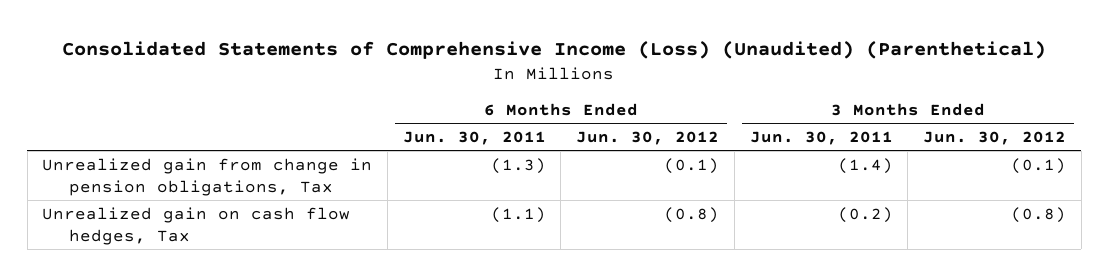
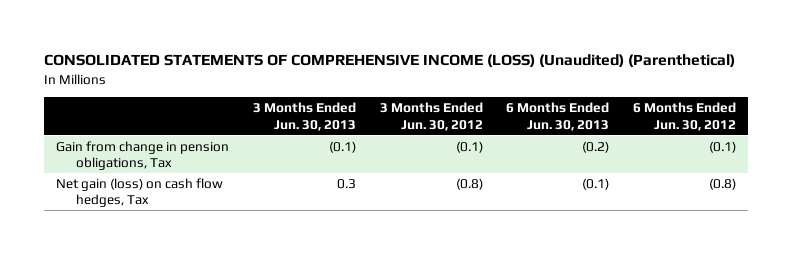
[62,40,1047,59] Consolidated Statements of Comprehensive Income (Loss) (Unaudited) (Parenthetical) -> [44,54,736,68] CONSOLIDATED STATEMENTS OF COMPREHENSIVE INCOME (LOSS) (Unaudited) (Parenthetical)
[402,130,546,145] Jun. 30, 2011 -> none
[749,130,893,145] Jun. 30, 2011 -> none
none -> [252,102,356,131] 3 Months Ended Jun. 30, 2013
none -> [506,102,610,131] 6 Months Ended Jun. 30, 2013
[42,157,373,196] Unrealized gain from change in pension obligations, Tax -> [55,140,229,171] Gain from change in pension obligations, Tax
[42,206,351,245] Unrealized gain on cash flow hedges, Tax -> [55,177,223,208] Net gain (loss) on cash flow hedges, Tax

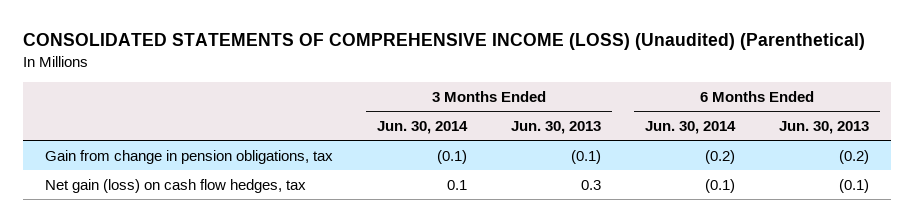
[379,102,483,131] 3 Months Ended Jun. 30, 2012 -> none
[633,102,737,131] 6 Months Ended Jun. 30, 2012 -> none
none -> [376,121,468,135] Jun. 30, 2014
none -> [645,121,737,135] Jun. 30, 2014
[55,140,229,171] Gain from change in pension obligations, Tax -> [44,149,333,164] Gain from change in pension obligations, tax
[55,177,223,208] Net gain (loss) on cash flow hedges, Tax -> [44,178,306,193] Net gain (loss) on cash flow hedges, tax

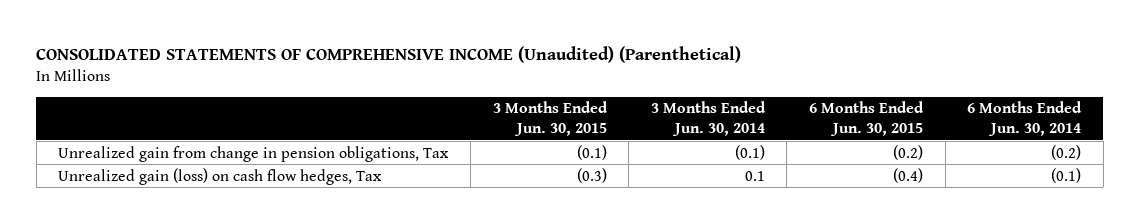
[22,33,865,51] CONSOLIDATED STATEMENTS OF COMPREHENSIVE INCOME (LOSS) (Unaudited) (Parenthetical) -> [36,46,742,64] CONSOLIDATED STATEMENTS OF COMPREHENSIVE INCOME (Unaudited) (Parenthetical)
[511,121,602,135] Jun. 30, 2013 -> none
[779,121,870,135] Jun. 30, 2013 -> none
none -> [492,101,608,137] 3 Months Ended Jun. 30, 2015
none -> [808,101,924,137] 6 Months Ended Jun. 30, 2015
[44,149,333,164] Gain from change in pension obligations, tax -> [58,145,450,162] Unrealized gain from change in pension obligations, Tax
[44,178,306,193] Net gain (loss) on cash flow hedges, tax -> [58,167,383,185] Unrealized gain (loss) on cash flow hedges, Tax

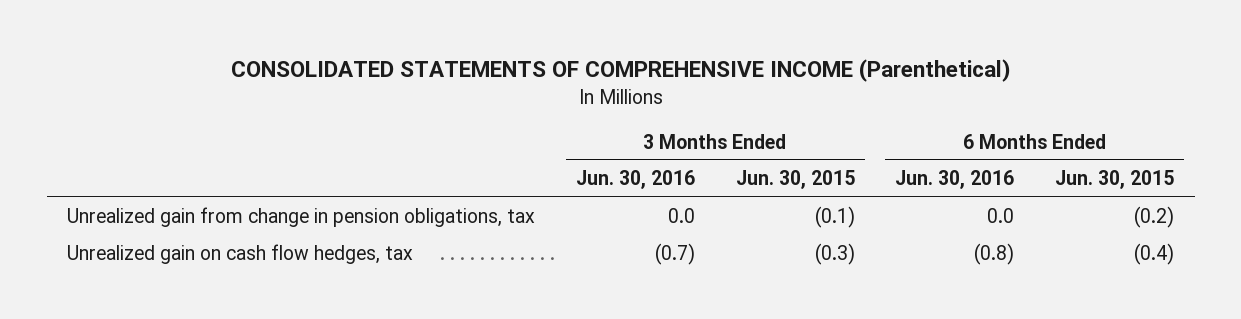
[36,46,742,64] CONSOLIDATED STATEMENTS OF COMPREHENSIVE INCOME (Unaudited) (Parenthetical) -> [230,59,1011,83] CONSOLIDATED STATEMENTS OF COMPREHENSIVE INCOME (Parenthetical)
[650,101,766,137] 3 Months Ended Jun. 30, 2014 -> none
[967,101,1083,137] 6 Months Ended Jun. 30, 2014 -> none
none -> [575,170,695,190] Jun. 30, 2016
none -> [895,170,1015,190] Jun. 30, 2016
[58,145,450,162] Unrealized gain from change in pension obligations, Tax -> [66,207,535,228] Unrealized gain from change in pension obligations, tax
[58,167,383,185] Unrealized gain (loss) on cash flow hedges, Tax -> [66,244,413,265] Unrealized gain on cash flow hedges, tax

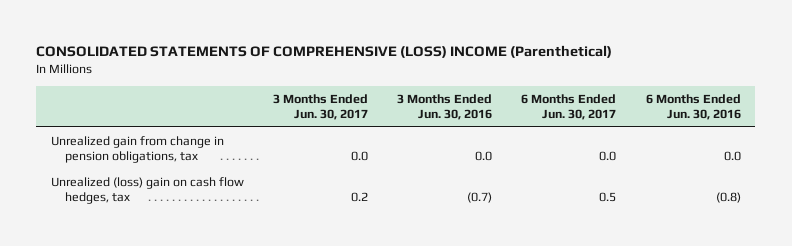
[230,59,1011,83] CONSOLIDATED STATEMENTS OF COMPREHENSIVE INCOME (Parenthetical) -> [36,45,613,59] CONSOLIDATED STATEMENTS OF COMPREHENSIVE (LOSS) INCOME (Parenthetical)
[735,170,855,190] Jun. 30, 2015 -> none
[1055,170,1175,190] Jun. 30, 2015 -> none
none -> [273,93,369,121] 3 Months Ended Jun. 30, 2017
none -> [521,93,617,121] 6 Months Ended Jun. 30, 2017
[66,244,413,265] Unrealized gain on cash flow hedges, tax -> [50,176,244,205] Unrealized (loss) gain on cash flow hedges, tax

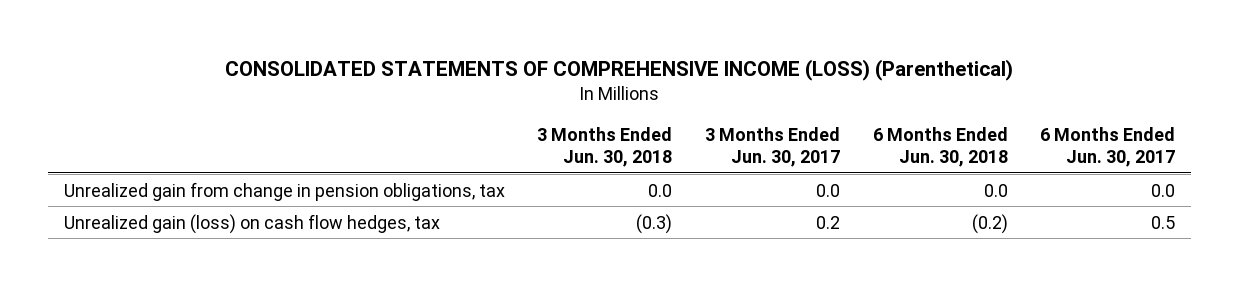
[36,45,613,59] CONSOLIDATED STATEMENTS OF COMPREHENSIVE (LOSS) INCOME (Parenthetical) -> [225,58,1014,81] CONSOLIDATED STATEMENTS OF COMPREHENSIVE INCOME (LOSS) (Parenthetical)
[397,93,493,121] 3 Months Ended Jun. 30, 2016 -> none
[645,93,741,121] 6 Months Ended Jun. 30, 2016 -> none
none -> [537,126,673,167] 3 Months Ended Jun. 30, 2018
none -> [872,126,1008,167] 6 Months Ended Jun. 30, 2018
[50,176,244,205] Unrealized (loss) gain on cash flow hedges, tax -> [63,213,440,234] Unrealized gain (loss) on cash flow hedges, tax

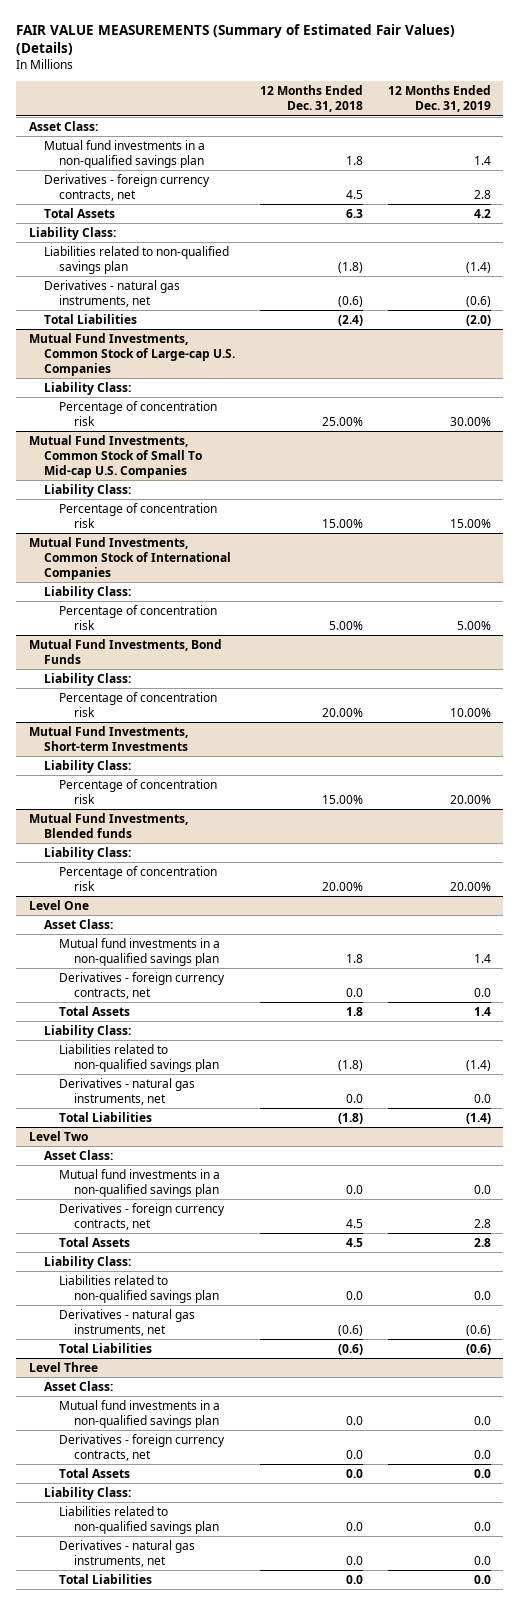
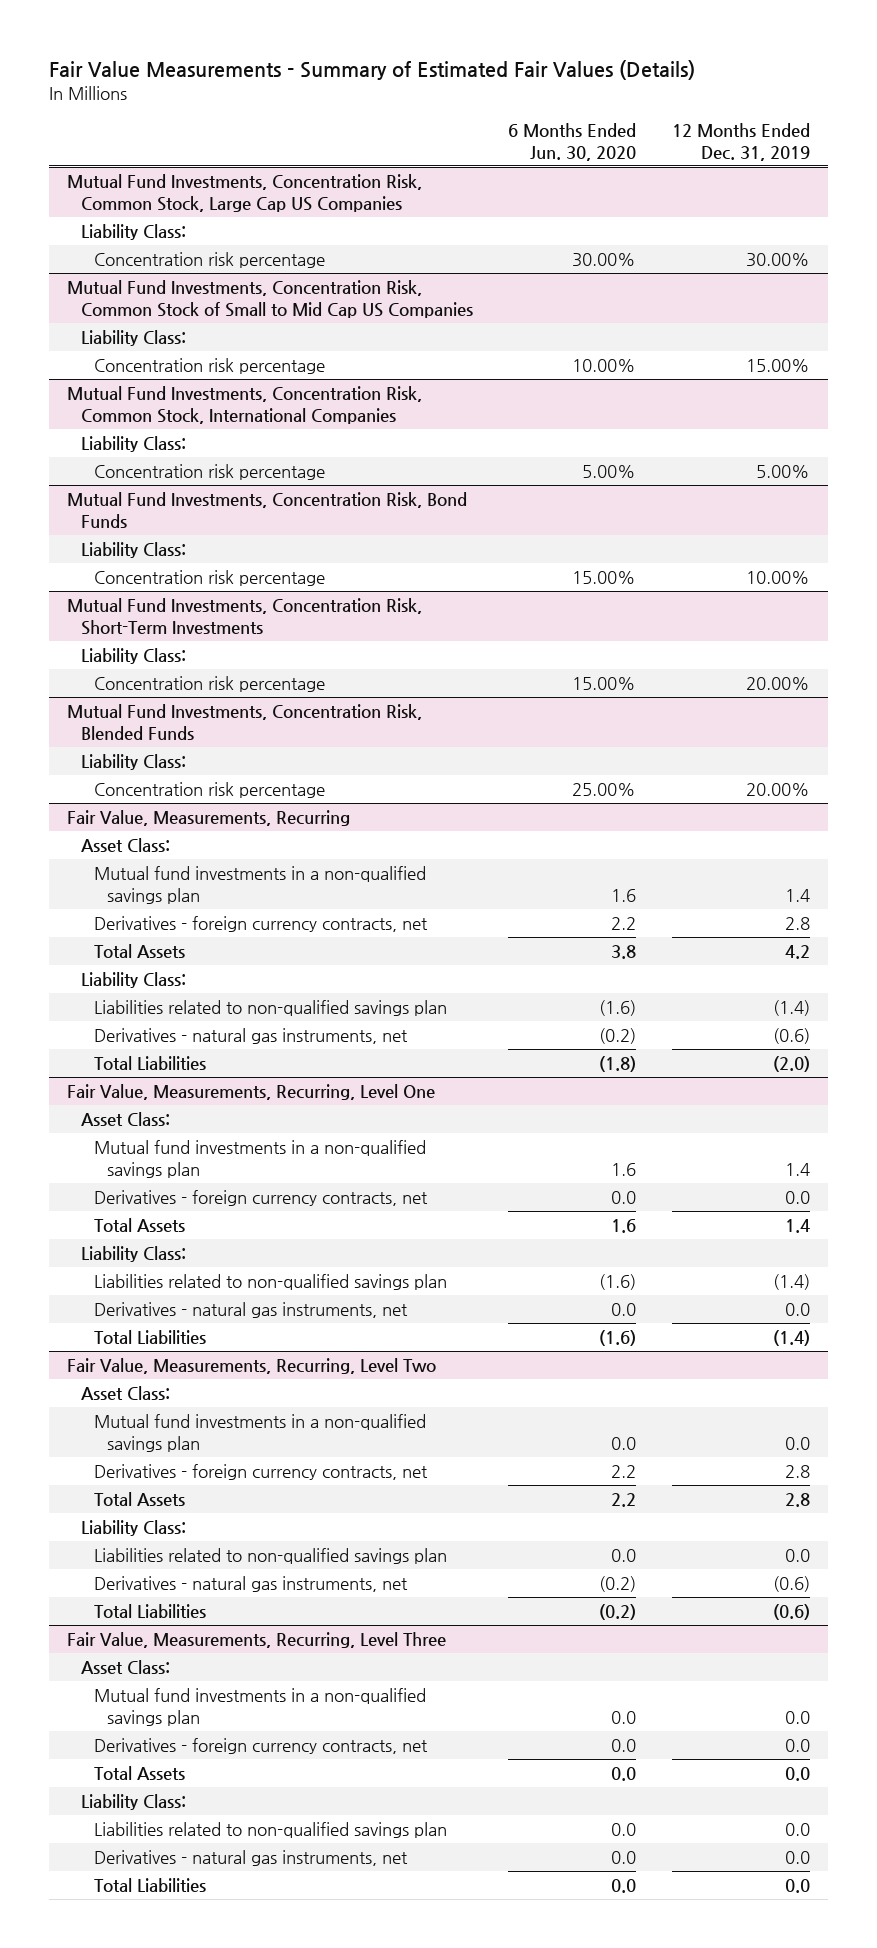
[16,23,456,56] FAIR VALUE MEASUREMENTS (Summary of Estimated Fair Values) (Details) -> [49,59,696,80] Fair Value Measurements - Summary of Estimated Fair Values (Details)
[259,85,363,113] 12 Months Ended Dec. 31, 2018 -> none
none -> [508,122,637,161] 6 Months Ended Jun. 30, 2020
none -> [67,173,423,212] Mutual Fund Investments, Concentration Risk, Common Stock, Large Cap US Companies
none -> [80,223,186,240] Liability Class:
none -> [93,251,325,268] Concentration risk percentage
none -> [67,279,473,318] Mutual Fund Investments, Concentration Risk, Common Stock of Small to Mid Cap US Companies
none -> [80,329,186,346] Liability Class:
none -> [93,357,325,374] Concentration risk percentage
none -> [67,385,423,424] Mutual Fund Investments, Concentration Risk, Common Stock, International Companies
none -> [80,435,186,452] Liability Class:
none -> [93,463,325,480] Concentration risk percentage
none -> [67,491,468,528] Mutual Fund Investments, Concentration Risk, Bond Funds
none -> [80,541,186,558] Liability Class:
none -> [93,569,325,586] Concentration risk percentage
none -> [67,597,423,635] Mutual Fund Investments, Concentration Risk, Short-Term Investments
none -> [80,647,186,664] Liability Class:
none -> [93,675,325,692] Concentration risk percentage
none -> [67,703,423,740] Mutual Fund Investments, Concentration Risk, Blended Funds
none -> [80,753,186,770] Liability Class:
none -> [93,781,325,798] Concentration risk percentage
none -> [67,809,351,826] Fair Value, Measurements, Recurring
[28,332,235,376] Mutual Fund Investments, Common Stock of Large-cap U.S. Companies -> none
[43,381,131,395] Liability Class: -> none
[59,400,218,426] Percentage of concentration risk -> none
[28,434,202,478] Mutual Fund Investments, Common Stock of Small To Mid-cap U.S. Companies -> none
[43,483,131,497] Liability Class: -> none
[59,502,218,528] Percentage of concentration risk -> none
[28,536,231,580] Mutual Fund Investments, Common Stock of International Companies -> none
[43,585,131,599] Liability Class: -> none
[59,604,218,630] Percentage of concentration risk -> none
[28,638,222,664] Mutual Fund Investments, Bond Funds -> none
[43,672,131,686] Liability Class: -> none
[59,691,218,717] Percentage of concentration risk -> none
[28,725,188,751] Mutual Fund Investments, Short-term Investments -> none
[43,759,131,773] Liability Class: -> none
[59,778,218,804] Percentage of concentration risk -> none
[28,812,188,838] Mutual Fund Investments, Blended funds -> none
[43,846,131,860] Liability Class: -> none
[59,865,218,891] Percentage of concentration risk -> none
[28,899,89,910] Level One -> none
none -> [67,1083,436,1100] Fair Value, Measurements, Recurring, Level One
[28,1130,88,1141] Level Two -> none
none -> [67,1357,437,1374] Fair Value, Measurements, Recurring, Level Two
[28,1361,98,1372] Level Three -> none
none -> [67,1631,447,1648] Fair Value, Measurements, Recurring, Level Three

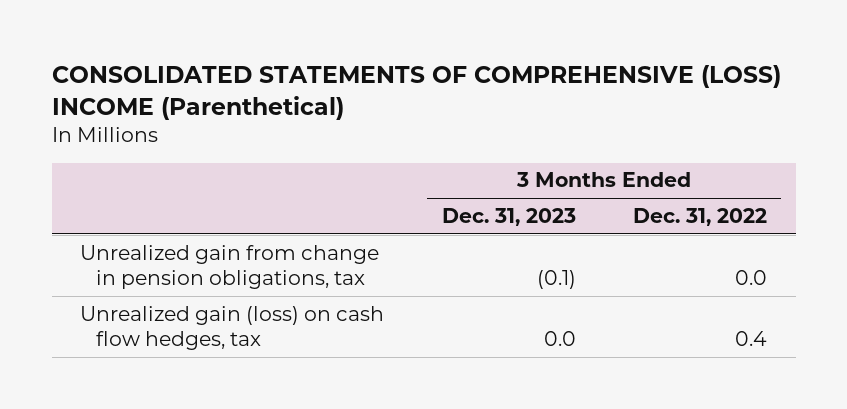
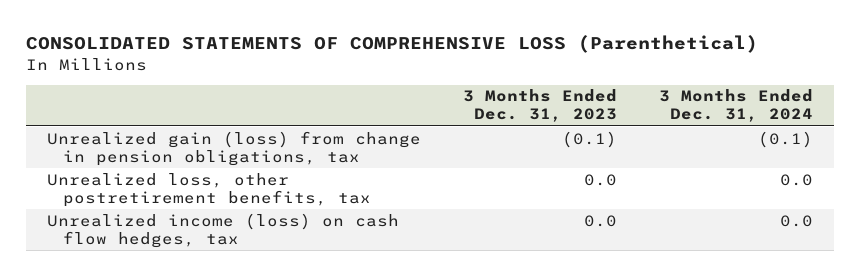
[51,65,781,120] CONSOLIDATED STATEMENTS OF COMPREHENSIVE (LOSS) INCOME (Parenthetical) -> [26,35,759,54] CONSOLIDATED STATEMENTS OF COMPREHENSIVE LOSS (Parenthetical)
[632,207,767,226] Dec. 31, 2022 -> none
none -> [659,89,814,123] 3 Months Ended Dec. 31, 2024
[80,244,380,289] Unrealized gain from change in pension obligations, tax -> [47,130,422,166] Unrealized gain (loss) from change in pension obligations, tax
none -> [47,172,372,207] Unrealized loss, other postretirement benefits, tax
[80,305,385,350] Unrealized gain (loss) on cash flow hedges, tax -> [47,212,400,248] Unrealized income (loss) on cash flow hedges, tax

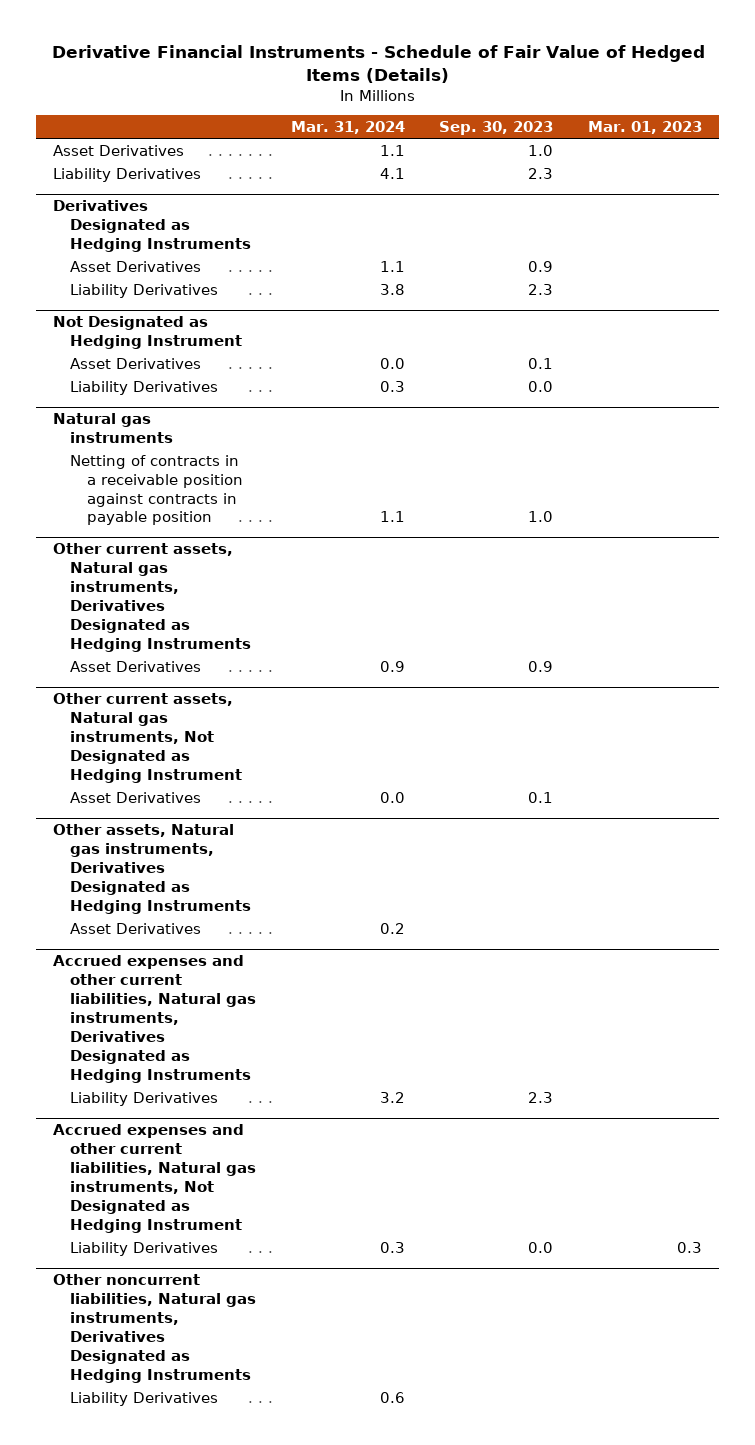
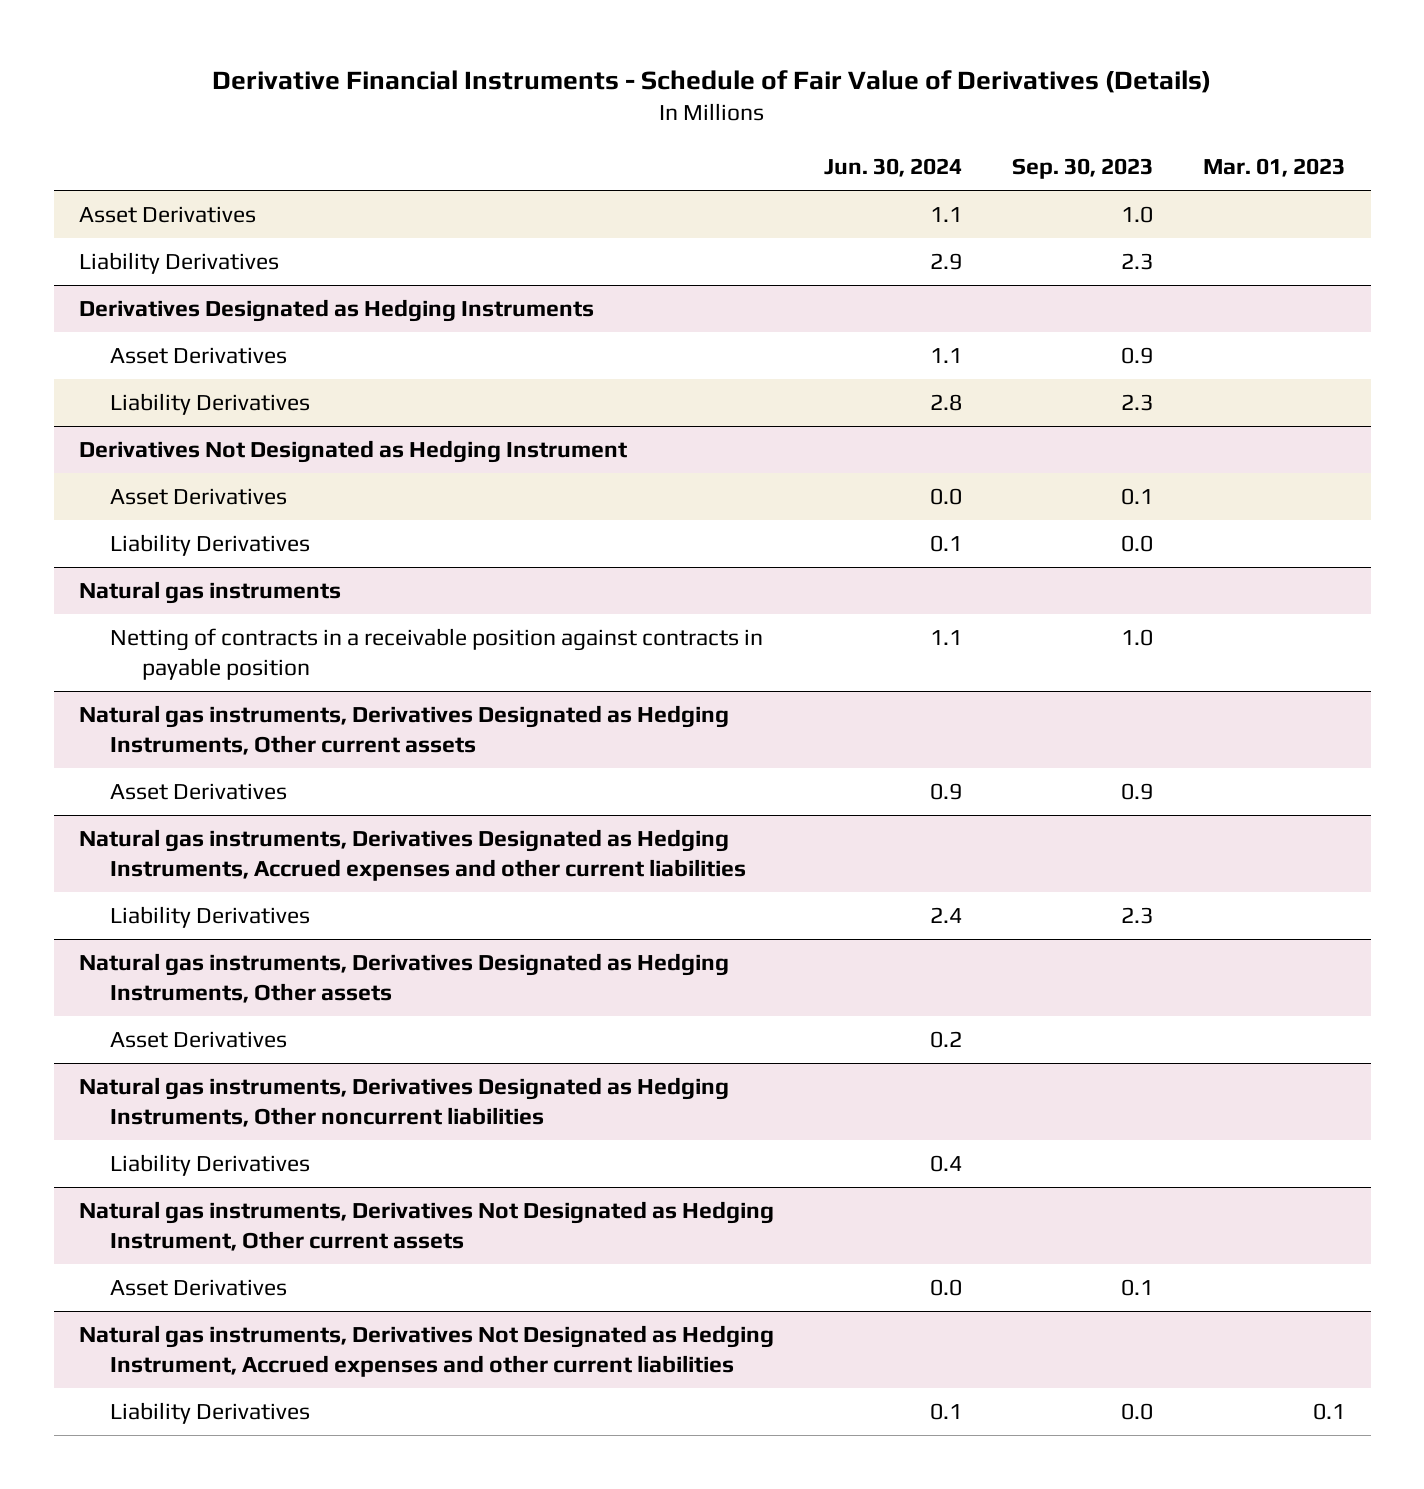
[51,45,705,84] Derivative Financial Instruments - Schedule of Fair Value of Hedged Items (Details) -> [212,70,1212,94] Derivative Financial Instruments - Schedule of Fair Value of Derivatives (Details)
[290,121,405,135] Mar. 31, 2024 -> none
none -> [823,158,962,178] Jun. 30, 2024
[53,316,243,350] Not Designated as Hedging Instrument -> [78,440,627,464] Derivatives Not Designated as Hedging Instrument
[53,543,252,652] Other current assets, Natural gas instruments, Derivatives Designated as Hedging Instruments -> [78,705,729,755] Natural gas instruments, Derivatives Designated as Hedging Instruments, Other current assets
[53,693,243,783] Other current assets, Natural gas instruments, Not Designated as Hedging Instrument -> none
[70,791,202,803] Asset Derivatives -> none
[53,824,252,914] Other assets, Natural gas instruments, Derivatives Designated as Hedging Instruments -> none
[70,922,202,934] Asset Derivatives -> none
[53,955,257,1083] Accrued expenses and other current liabilities, Natural gas instruments, Derivatives Designated as Hedging Instruments -> [78,829,747,881] Natural gas instruments, Derivatives Designated as Hedging Instruments, Accrued expenses and other current liabilities
[53,1124,257,1233] Accrued expenses and other current liabilities, Natural gas instruments, Not Designated as Hedging Instrument -> none
[70,1241,219,1256] Liability Derivatives -> none
none -> [78,953,729,1003] Natural gas instruments, Derivatives Designated as Hedging Instruments, Other assets
none -> [110,1031,288,1049] Asset Derivatives
[53,1274,257,1383] Other noncurrent liabilities, Natural gas instruments, Derivatives Designated as Hedging Instruments -> [78,1077,729,1127] Natural gas instruments, Derivatives Designated as Hedging Instruments, Other noncurrent liabilities
none -> [78,1201,774,1251] Natural gas instruments, Derivatives Not Designated as Hedging Instrument, Other current assets
none -> [110,1279,288,1297] Asset Derivatives
none -> [78,1325,774,1377] Natural gas instruments, Derivatives Not Designated as Hedging Instrument, Accrued expenses and other current liabilities
none -> [110,1402,311,1425] Liability Derivatives

